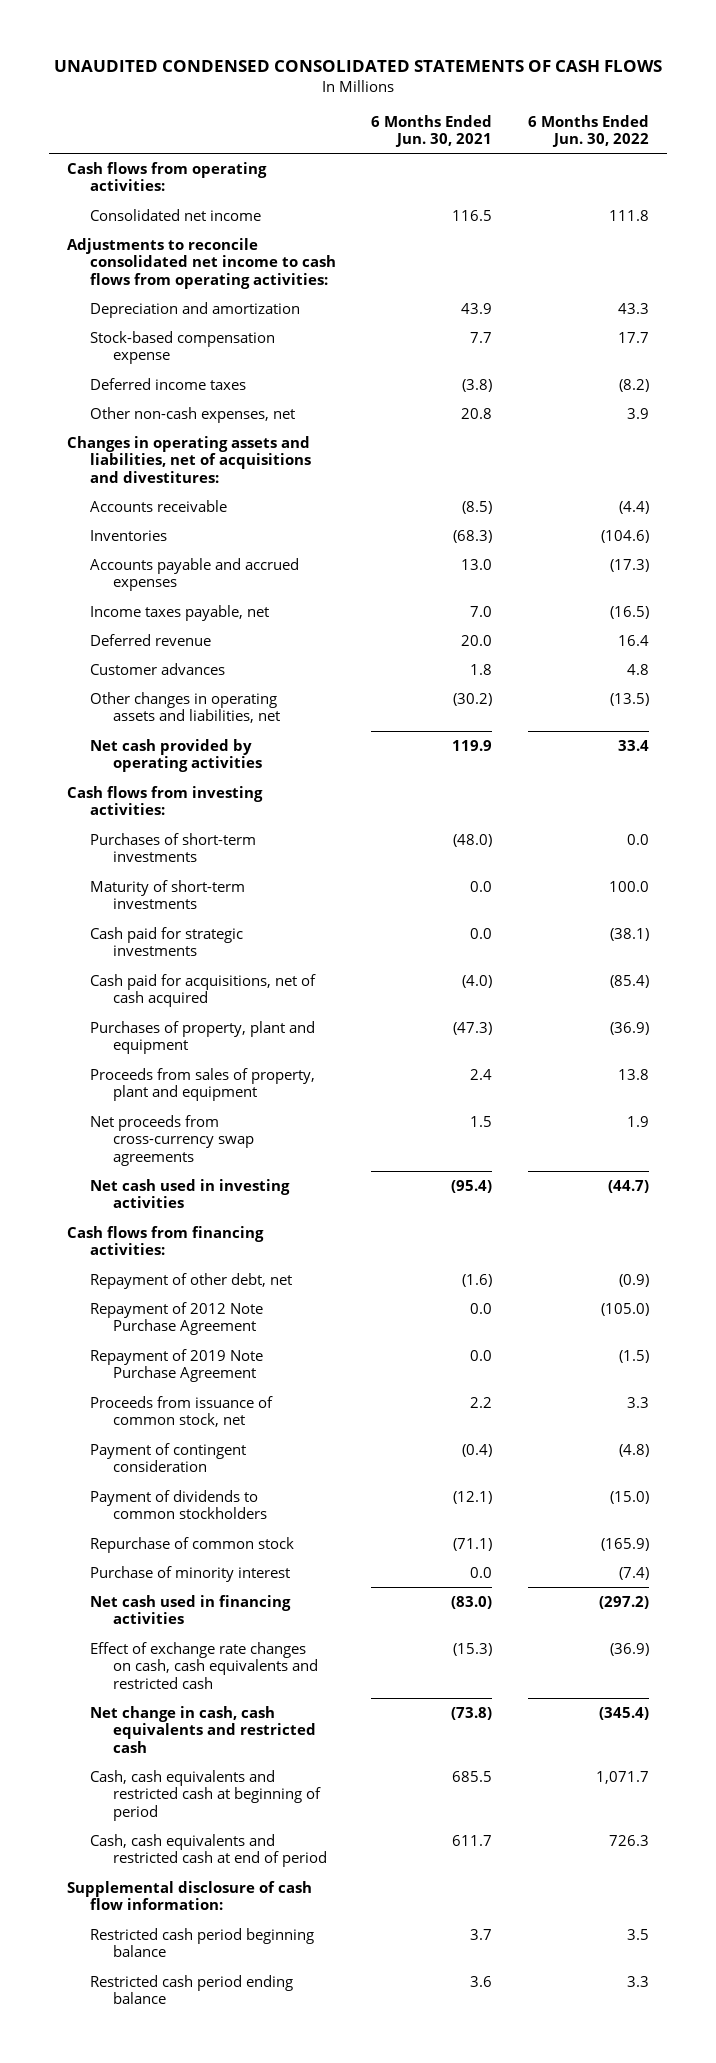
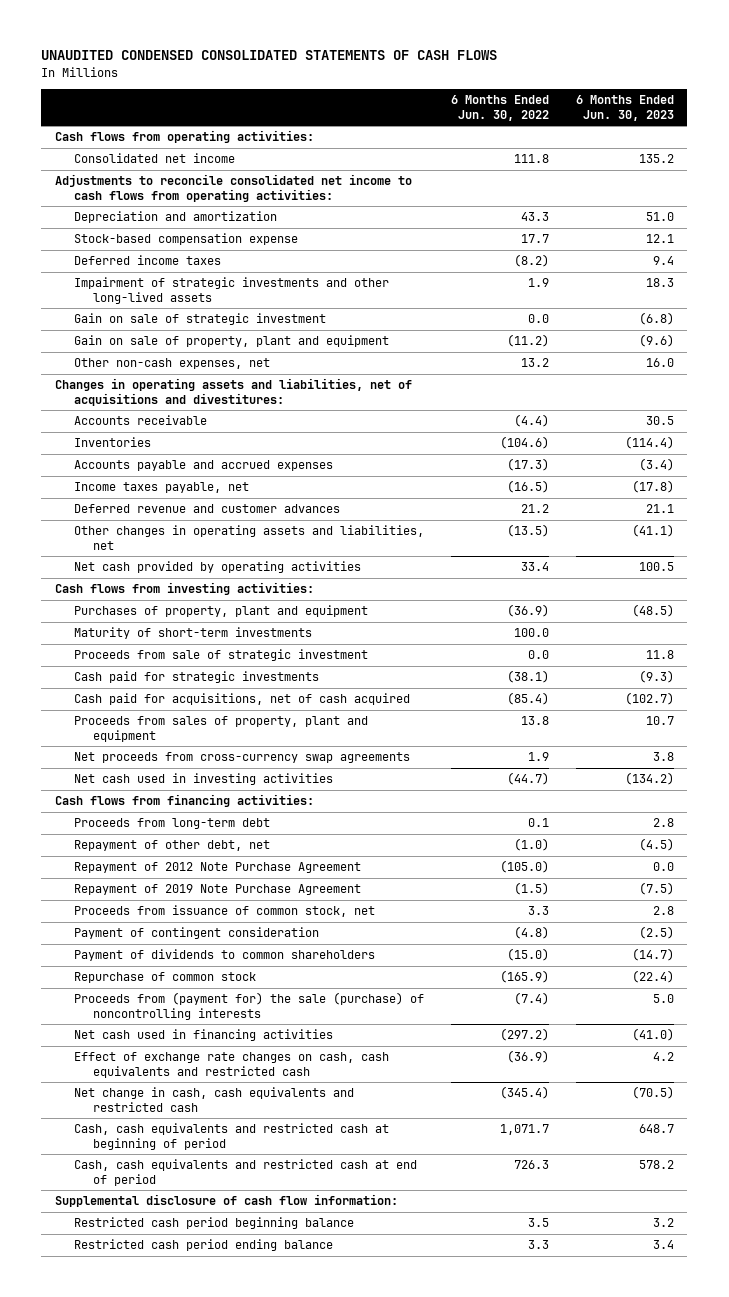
[371,114,493,148] 6 Months Ended Jun. 30, 2021 -> none
none -> [575,95,674,121] 6 Months Ended Jun. 30, 2023
none -> [74,277,390,304] Impairment of strategic investments and other long-lived assets
none -> [74,313,327,326] Gain on sale of strategic investment
none -> [74,335,390,348] Gain on sale of property, plant and equipment
[626,407,649,419] 3.9 -> [520,358,549,368] 13.2
[89,662,225,675] Customer advances -> none
[89,633,211,646] Deferred revenue -> [74,504,341,514] Deferred revenue and customer advances
[617,634,649,646] 16.4 -> [520,504,549,514] 21.2
[89,832,256,863] Purchases of short-term investments -> none
[89,1020,315,1055] Purchases of property, plant and equipment -> [74,605,369,618] Purchases of property, plant and equipment
none -> [74,649,369,662] Proceeds from sale of strategic investment
none -> [74,818,271,830] Proceeds from long-term debt
[618,1273,649,1287] (0.9) -> [513,838,549,852] (1.0)
[89,1489,267,1520] Payment of dividends to common stockholders -> [74,949,376,962] Payment of dividends to common shareholders
[89,1565,290,1582] Purchase of minority interest -> none
none -> [74,992,425,1020] Proceeds from (payment for) the sale (purchase) of noncontrolling interests

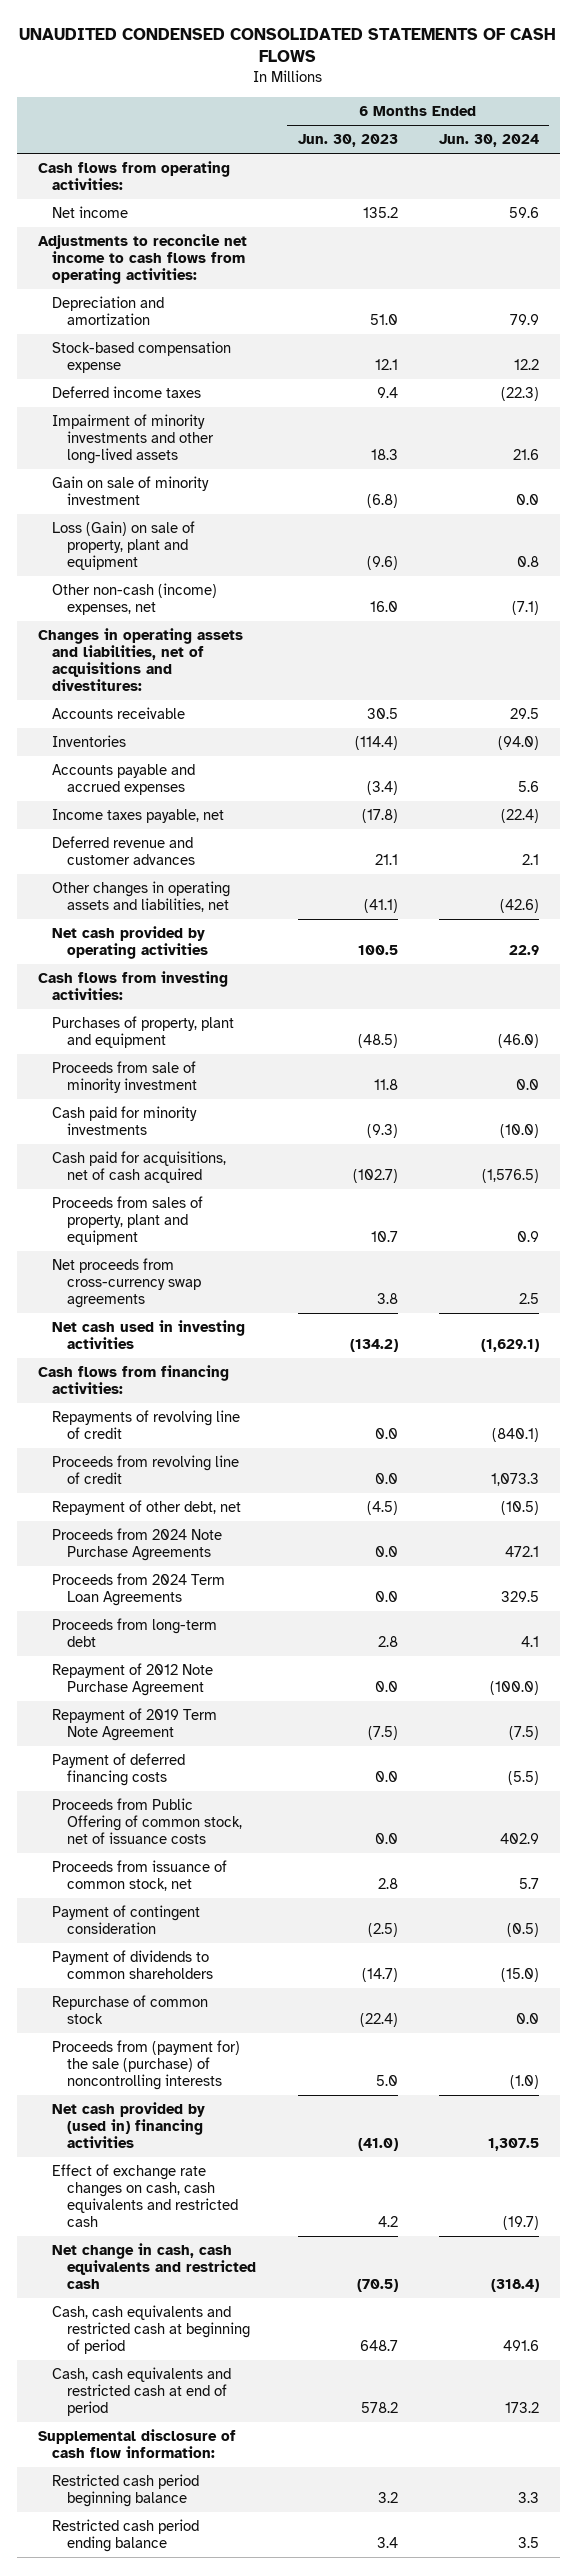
[450,95,549,121] 6 Months Ended Jun. 30, 2022 -> none
none -> [438,134,539,148] Jun. 30, 2024
[74,153,236,164] Consolidated net income -> [52,206,129,219] Net income
[54,174,412,202] Adjustments to reconcile consolidated net income to cash flows from operating activities: -> [37,234,247,284] Adjustments to reconcile net income to cash flows from operating activities:
[74,277,390,304] Impairment of strategic investments and other long-lived assets -> [52,414,215,464] Impairment of minority investments and other long-lived assets
[74,313,327,326] Gain on sale of strategic investment -> [52,476,210,506] Gain on sale of minority investment
[74,335,390,348] Gain on sale of property, plant and equipment -> [52,521,196,570] Loss (Gain) on sale of property, plant and equipment
[74,358,271,370] Other non-cash expenses, net -> [52,583,218,616] Other non-cash (income) expenses, net
[74,627,313,640] Maturity of short-term investments -> none
[74,649,369,662] Proceeds from sale of strategic investment -> [52,1061,198,1094] Proceeds from sale of minority investment
[74,671,320,684] Cash paid for strategic investments -> [52,1106,198,1136] Cash paid for minority investments
none -> [52,1410,241,1440] Repayments of revolving line of credit
none -> [52,1455,240,1485] Proceeds from revolving line of credit
none -> [52,1528,223,1562] Proceeds from 2024 Note Purchase Agreements
none -> [52,1573,226,1607] Proceeds from 2024 Term Loan Agreements
[74,818,271,830] Proceeds from long-term debt -> [52,1618,218,1648] Proceeds from long-term debt
[74,884,362,896] Repayment of 2019 Note Purchase Agreement -> [52,1708,218,1742] Repayment of 2019 Term Note Agreement
none -> [52,1753,186,1787] Payment of deferred financing costs
none -> [52,1798,243,1844] Proceeds from Public Offering of common stock, net of issuance costs
[74,1029,334,1042] Net cash used in financing activities -> [52,2102,206,2148] Net cash provided by (used in) financing activities

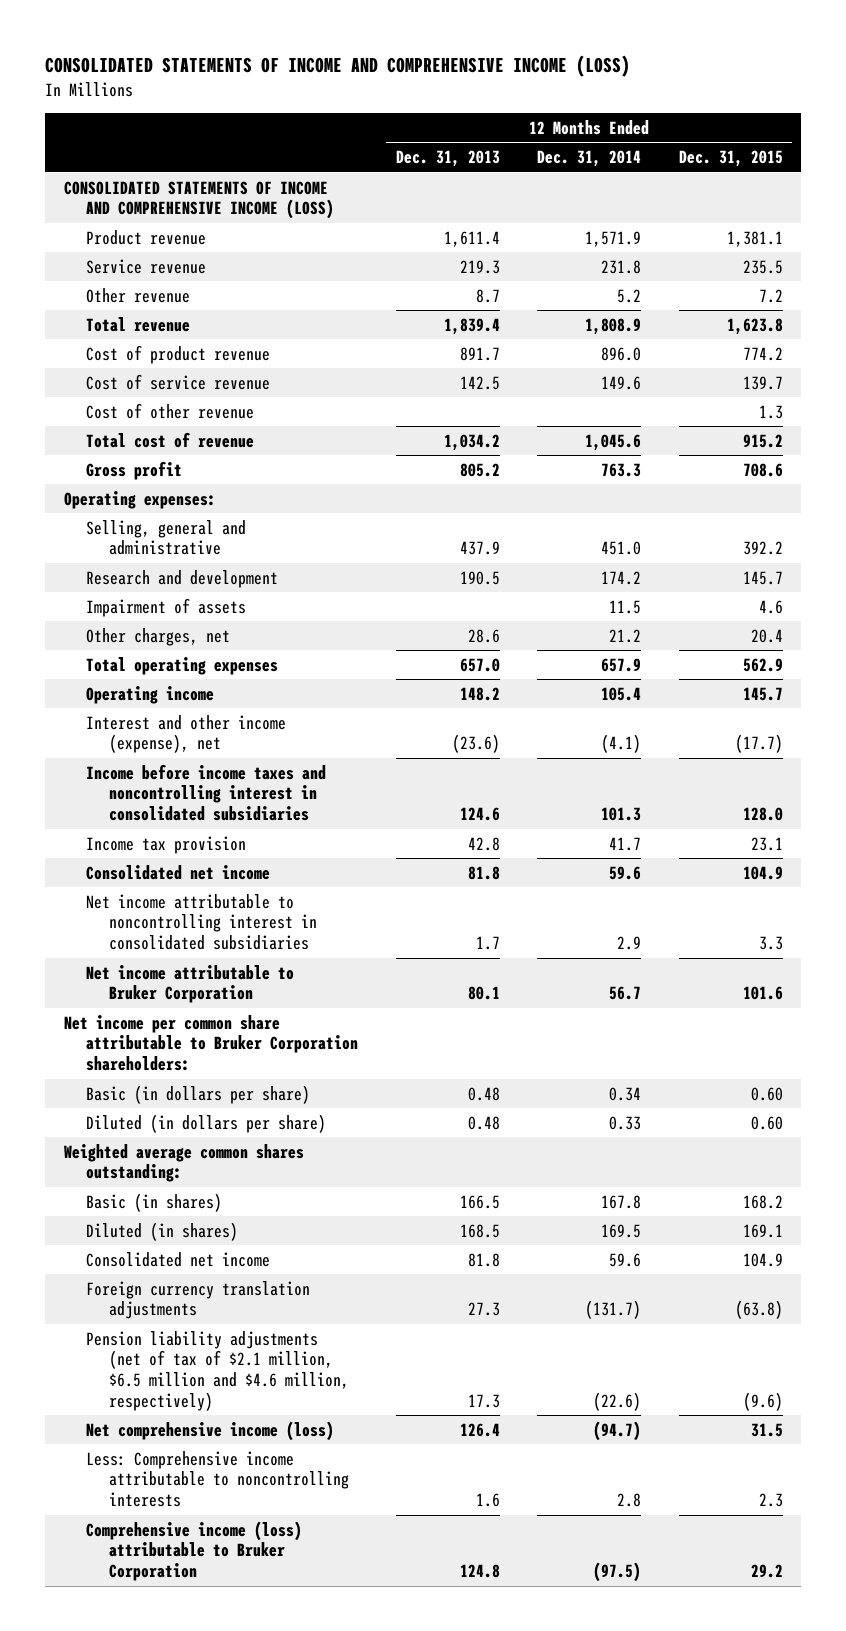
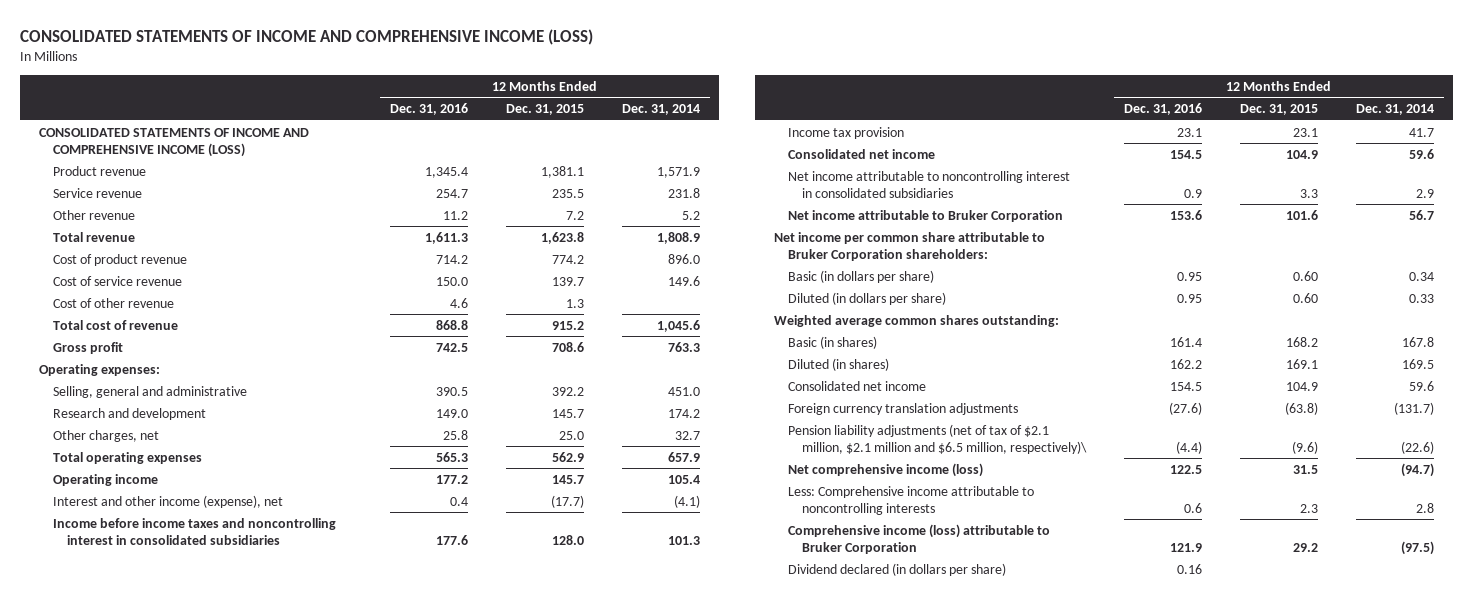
[395,150,500,168] Dec. 31, 2013 -> none
none -> [389,103,468,116] Dec. 31, 2016
[86,597,247,617] Impairment of assets -> none
[609,628,642,643] 21.2 -> [675,430,701,440] 32.7
[750,628,783,643] 20.4 -> [558,430,584,440] 25.0
[86,1330,349,1411] Pension liability adjustments (net of tax of $2.1 million, $6.5 million and $4.6 million, respectively) -> [787,423,1087,454] Pension liability adjustments (net of tax of $2.1 million, $2.1 million and $6.5 million, respectively)\
none -> [787,562,1006,576] Dividend declared (in dollars per share)

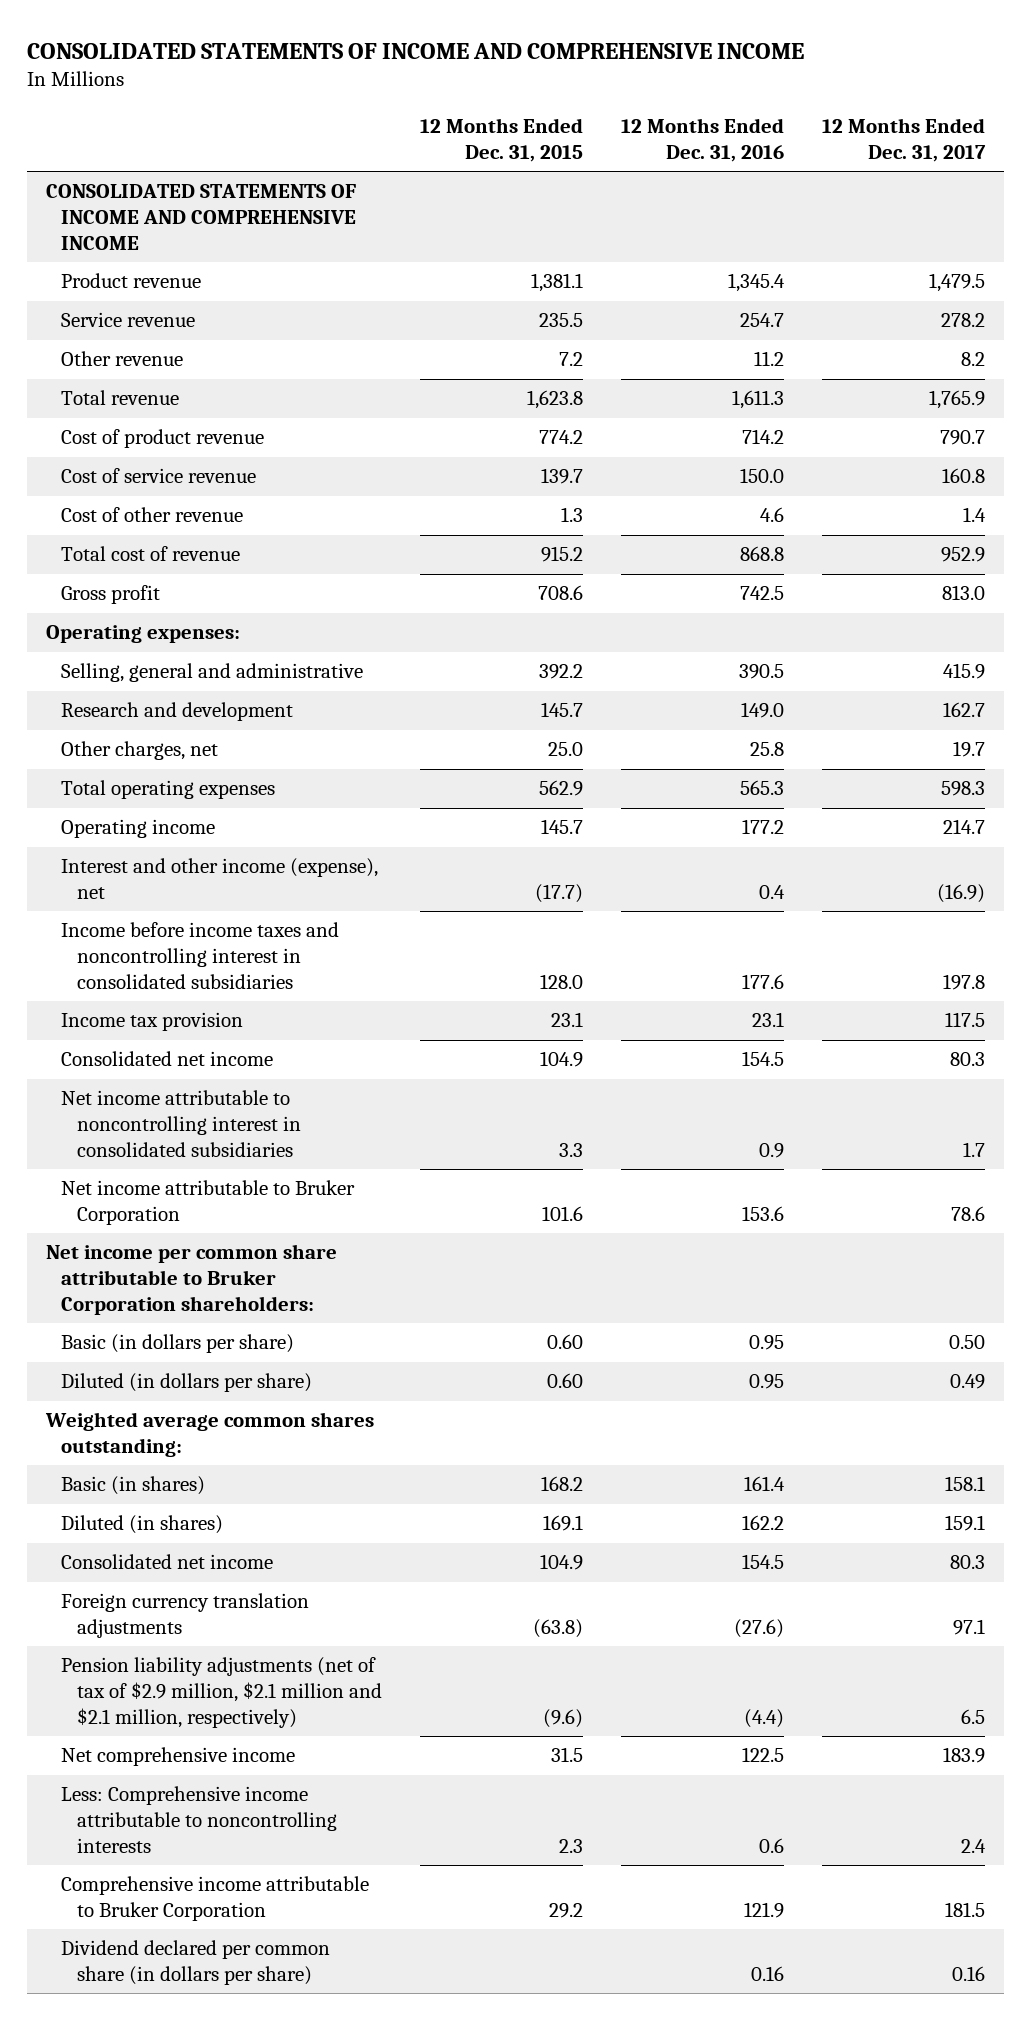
[20,29,594,46] CONSOLIDATED STATEMENTS OF INCOME AND COMPREHENSIVE INCOME (LOSS) -> [26,42,804,59] CONSOLIDATED STATEMENTS OF INCOME AND COMPREHENSIVE INCOME
[622,104,701,116] Dec. 31, 2014 -> none
none -> [822,118,987,163] 12 Months Ended Dec. 31, 2017
[39,127,310,157] CONSOLIDATED STATEMENTS OF INCOME AND COMPREHENSIVE INCOME (LOSS) -> [45,184,357,250] CONSOLIDATED STATEMENTS OF INCOME AND COMPREHENSIVE INCOME
[787,423,1087,454] Pension liability adjustments (net of tax of $2.1 million, $2.1 million and $6.5 million, respectively)\ -> [61,1657,382,1728] Pension liability adjustments (net of tax of $2.9 million, $2.1 million and $2.1 million, respectively)
[787,462,983,477] Net comprehensive income (loss) -> [61,1747,296,1767] Net comprehensive income
[787,523,1050,554] Comprehensive income (loss) attributable to Bruker Corporation -> [61,1876,370,1922] Comprehensive income attributable to Bruker Corporation
[787,562,1006,576] Dividend declared (in dollars per share) -> [61,1940,331,1986] Dividend declared per common share (in dollars per share)

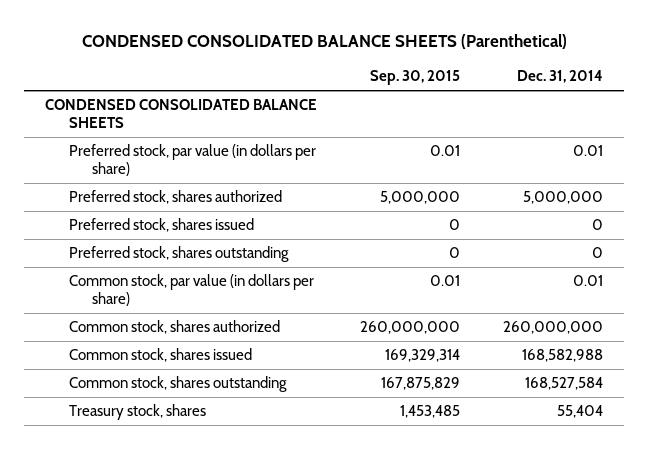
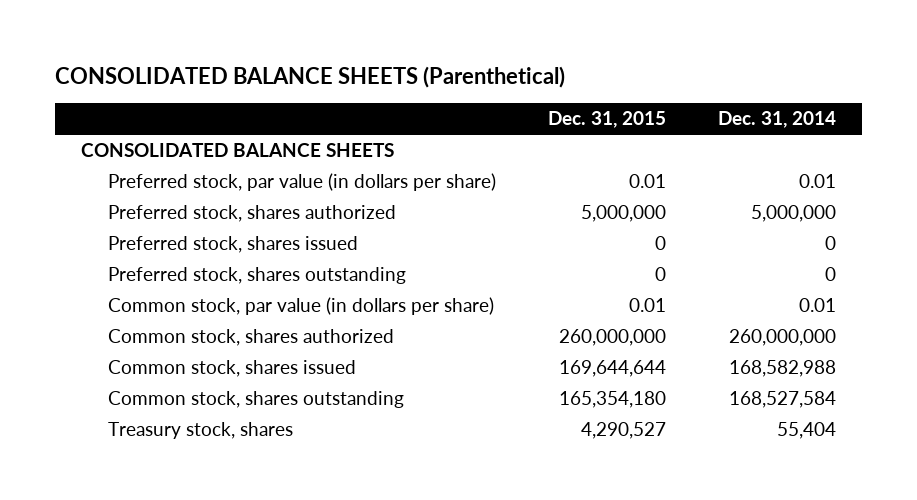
[82,34,568,50] CONDENSED CONSOLIDATED BALANCE SHEETS (Parenthetical) -> [54,65,565,88] CONSOLIDATED BALANCE SHEETS (Parenthetical)
[370,70,461,86] Sep. 30, 2015 -> none
none -> [548,111,667,129] Dec. 31, 2015
[45,99,318,129] CONDENSED CONSOLIDATED BALANCE SHEETS -> [80,143,394,158] CONSOLIDATED BALANCE SHEETS

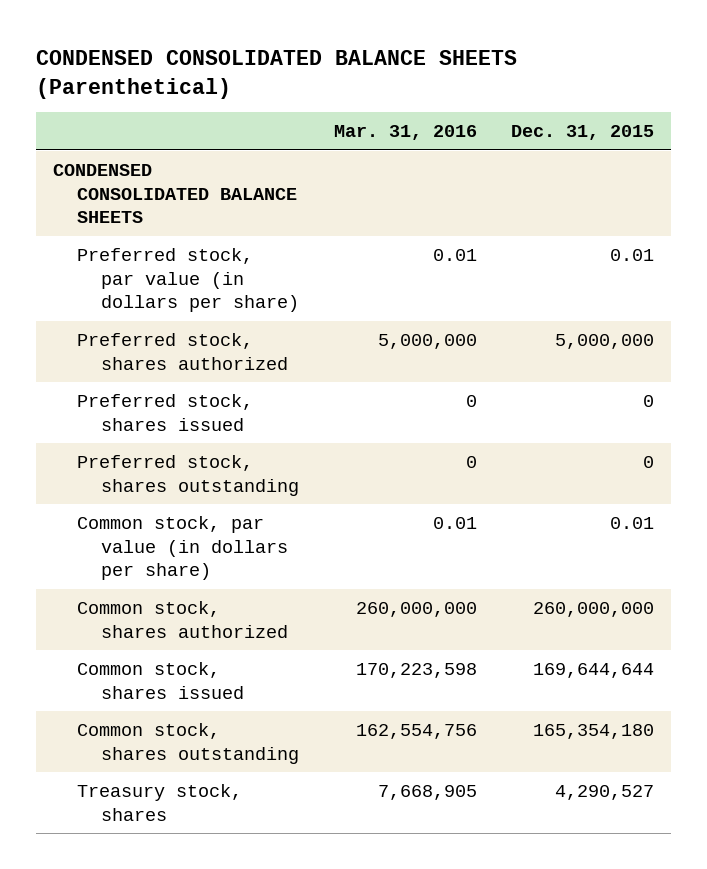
[54,65,565,88] CONSOLIDATED BALANCE SHEETS (Parenthetical) -> [36,49,518,99] CONDENSED CONSOLIDATED BALANCE SHEETS (Parenthetical)
[718,111,837,129] Dec. 31, 2014 -> none
none -> [333,125,477,141] Mar. 31, 2016
[80,143,394,158] CONSOLIDATED BALANCE SHEETS -> [53,163,298,224] CONDENSED CONSOLIDATED BALANCE SHEETS

